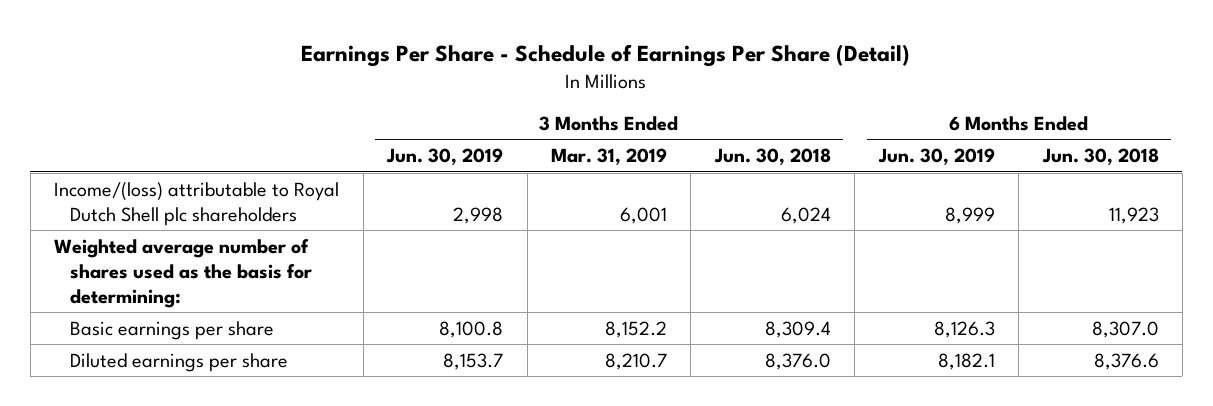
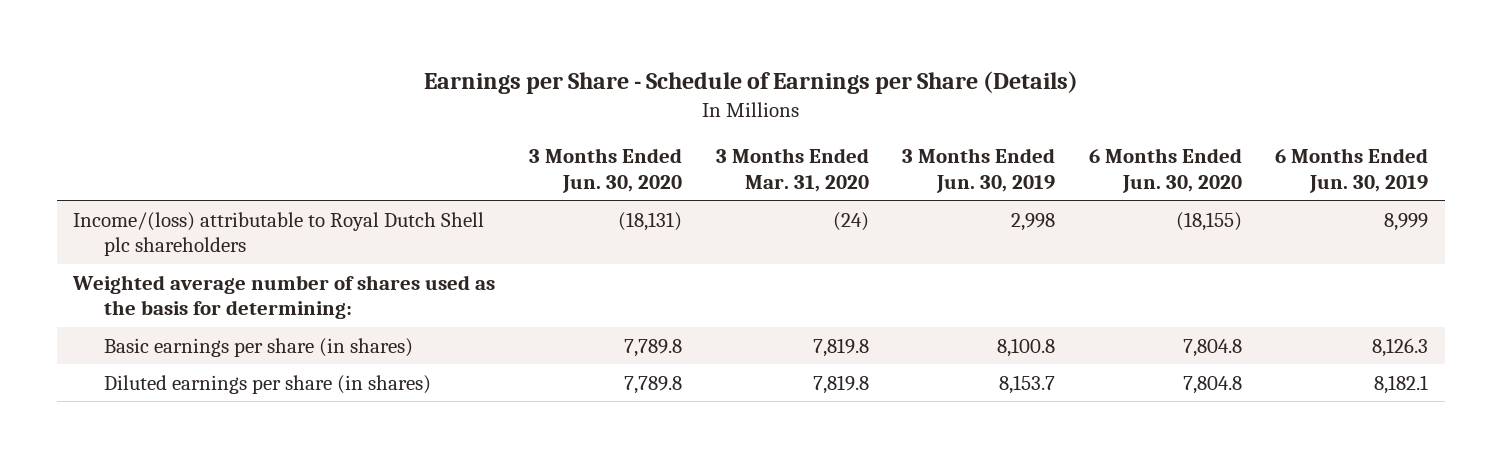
[301,44,911,68] Earnings Per Share - Schedule of Earnings Per Share (Detail) -> [423,70,1078,94] Earnings per Share - Schedule of Earnings per Share (Details)
[550,148,667,166] Mar. 31, 2019 -> none
[713,148,831,166] Jun. 30, 2018 -> none
[1041,148,1159,166] Jun. 30, 2018 -> none
none -> [529,148,683,193] 3 Months Ended Jun. 30, 2020
none -> [715,148,869,192] 3 Months Ended Mar. 31, 2020
none -> [1088,148,1242,193] 6 Months Ended Jun. 30, 2020
[69,320,274,340] Basic earnings per share -> [103,337,413,357] Basic earnings per share (in shares)
[69,352,288,372] Diluted earnings per share -> [103,374,431,394] Diluted earnings per share (in shares)

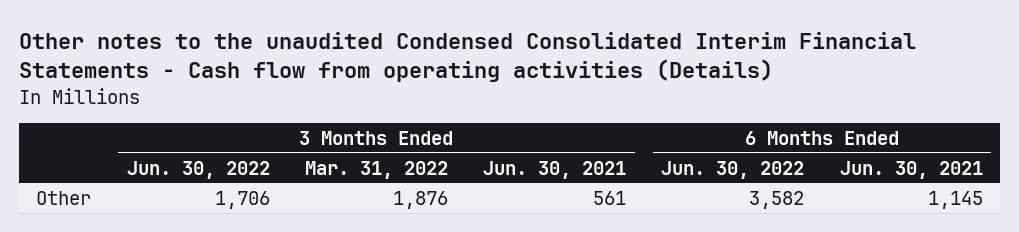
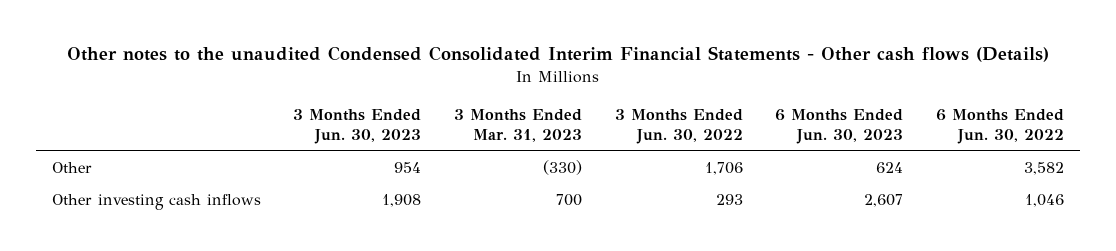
[18,31,916,83] Other notes to the unaudited Condensed Consolidated Interim Financial Statements - Cash flow from operating activities (Details) -> [66,46,1049,63] Other notes to the unaudited Condensed Consolidated Interim Financial Statements - Other cash flows (Details)
[304,160,448,179] Mar. 31, 2022 -> none
[483,160,627,179] Jun. 30, 2021 -> none
[839,160,983,179] Jun. 30, 2021 -> none
none -> [293,108,422,144] 3 Months Ended Jun. 30, 2023
none -> [454,108,583,142] 3 Months Ended Mar. 31, 2023
none -> [775,108,904,144] 6 Months Ended Jun. 30, 2023
none -> [51,193,261,210] Other investing cash inflows

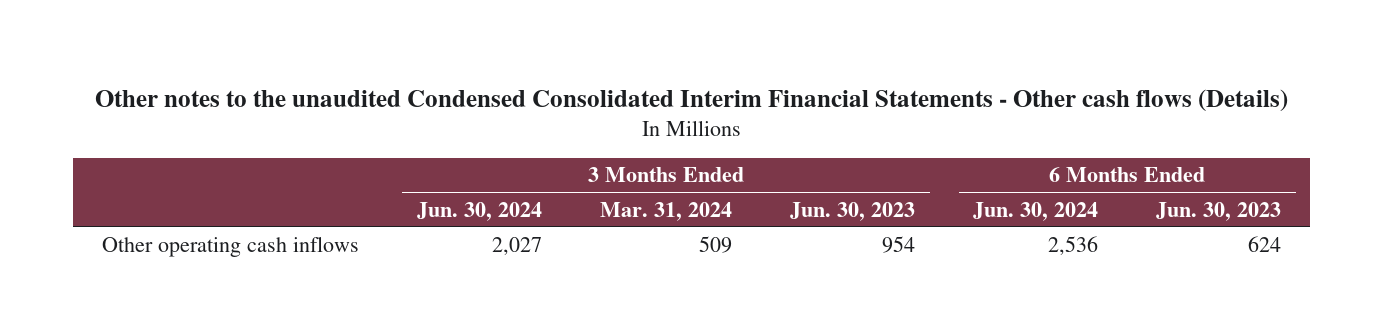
[454,108,583,142] 3 Months Ended Mar. 31, 2023 -> none
[614,108,743,144] 3 Months Ended Jun. 30, 2022 -> none
[935,108,1064,144] 6 Months Ended Jun. 30, 2022 -> none
none -> [416,201,542,221] Jun. 30, 2024
none -> [599,201,732,221] Mar. 31, 2024
none -> [973,201,1099,221] Jun. 30, 2024
[51,193,261,210] Other investing cash inflows -> none
[51,161,92,173] Other -> [101,236,359,258] Other operating cash inflows

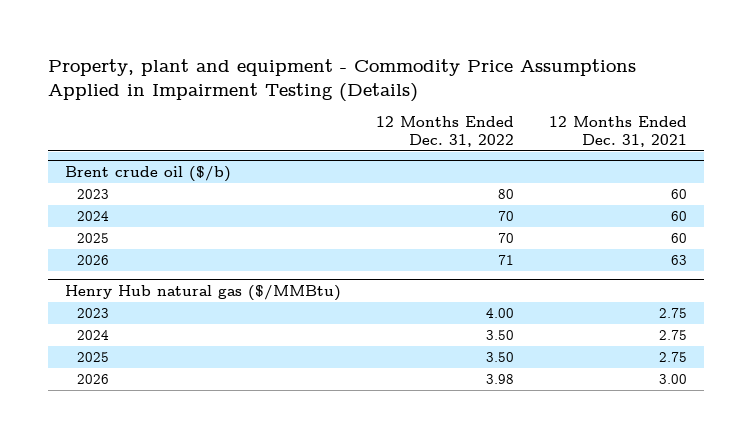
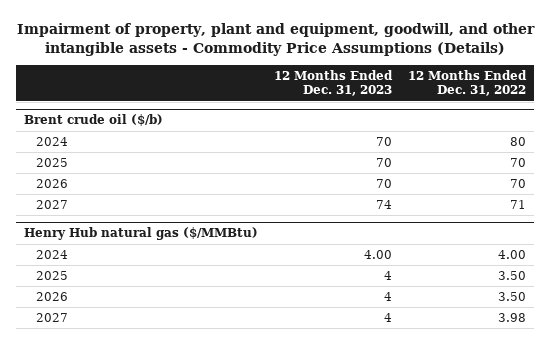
[48,58,637,102] Property, plant and equipment - Commodity Price Assumptions Applied in Impairment Testing (Details) -> [16,23,535,56] Impairment of property, plant and equipment, goodwill, and other intangible assets - Commodity Price Assumptions (Details)
[548,116,687,147] 12 Months Ended Dec. 31, 2021 -> none
none -> [273,69,393,97] 12 Months Ended Dec. 31, 2023
[77,211,110,222] 2024 -> none
[77,189,110,200] 2023 -> [35,137,68,147] 2024
[498,255,515,266] 71 -> [510,179,527,189] 70
none -> [35,200,68,210] 2027
[77,330,110,341] 2024 -> none
[77,308,110,319] 2023 -> [35,250,68,260] 2024
[486,374,515,385] 3.98 -> [498,292,527,302] 3.50
none -> [35,313,68,323] 2027

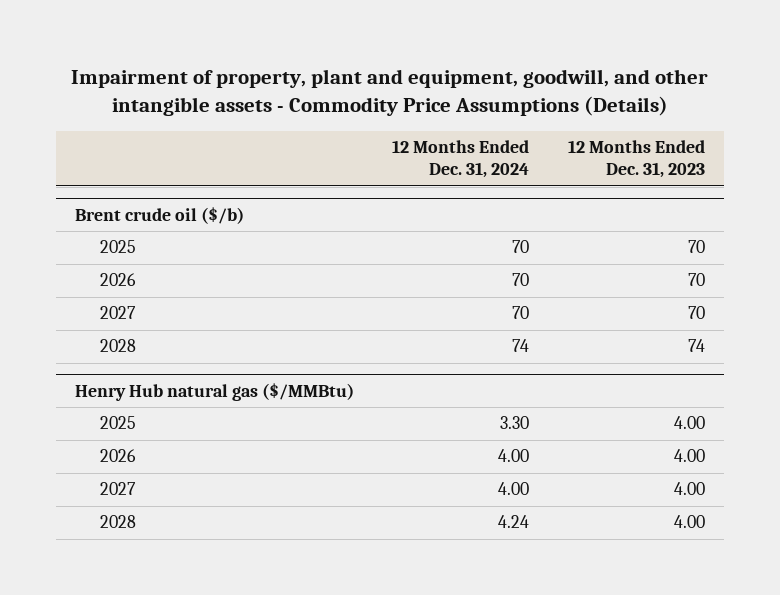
[408,69,528,97] 12 Months Ended Dec. 31, 2022 -> none
none -> [392,139,530,179] 12 Months Ended Dec. 31, 2024
[35,137,68,147] 2024 -> none
[375,200,392,210] 74 -> [687,306,705,320] 70
none -> [100,339,137,353] 2028
[35,271,68,281] 2025 -> none
[35,250,68,260] 2024 -> [100,416,137,430] 2025
[383,292,392,302] 4 -> [673,449,705,463] 4.00
[383,313,392,323] 4 -> [673,482,705,496] 4.00
none -> [100,515,137,529] 2028

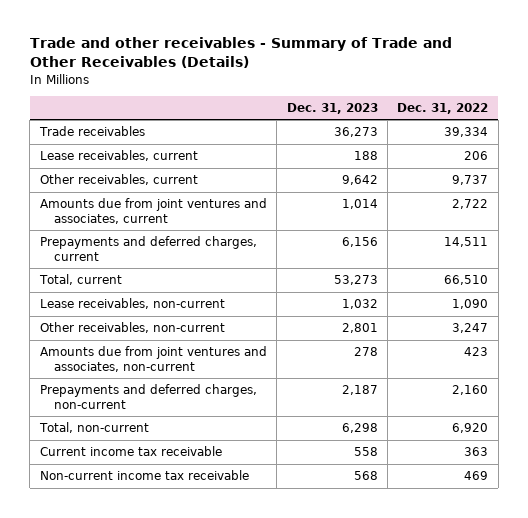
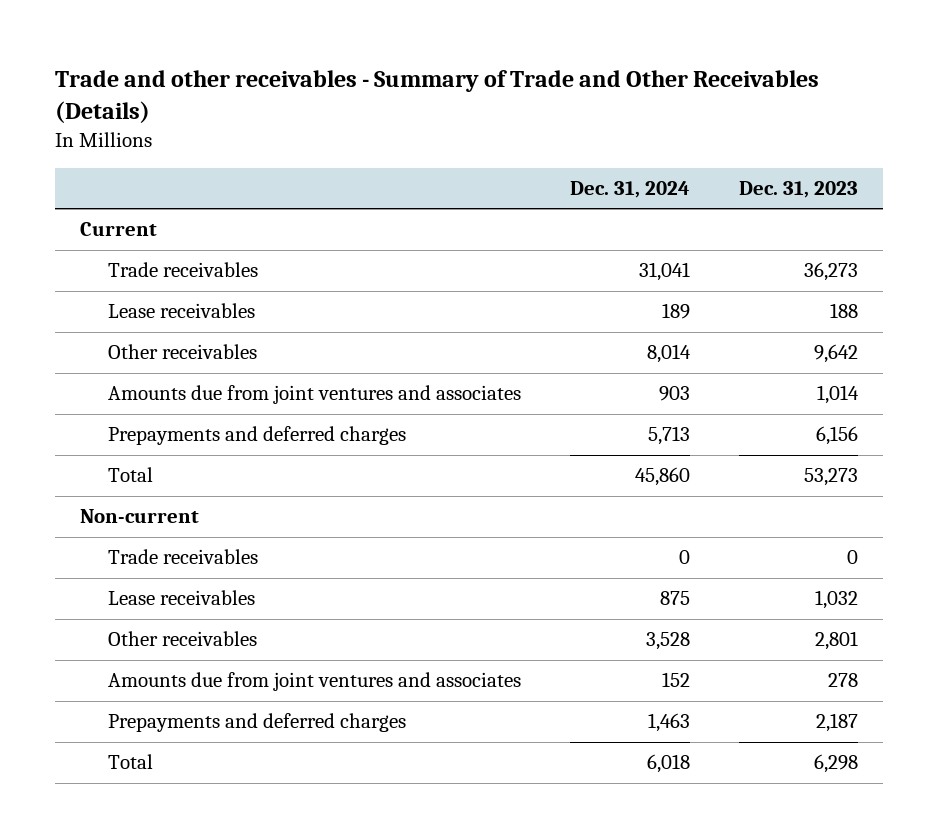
[397,102,489,114] Dec. 31, 2022 -> none
none -> [569,181,690,199] Dec. 31, 2024
none -> [80,222,158,237] Current
[39,446,222,457] Current income tax receivable -> none
[39,470,249,481] Non-current income tax receivable -> none
[39,150,198,162] Lease receivables, current -> [107,303,255,319] Lease receivables
[39,174,198,186] Other receivables, current -> [107,344,257,360] Other receivables
[39,198,267,224] Amounts due from joint ventures and associates, current -> [107,385,521,405] Amounts due from joint ventures and associates
[39,236,257,261] Prepayments and deferred charges, current -> [107,426,406,446] Prepayments and deferred charges
[38,274,122,286] Total, current -> [107,467,153,483] Total
none -> [80,509,200,524] Non-current
none -> [107,549,258,565] Trade receivables
[39,298,225,310] Lease receivables, non-current -> [107,590,255,606] Lease receivables
[39,322,225,334] Other receivables, non-current -> [107,631,257,647] Other receivables
[39,346,267,372] Amounts due from joint ventures and associates, non-current -> [107,672,521,692] Amounts due from joint ventures and associates
[39,384,257,409] Prepayments and deferred charges, non-current -> [107,713,406,733] Prepayments and deferred charges
[38,422,149,434] Total, non-current -> [107,754,153,770] Total

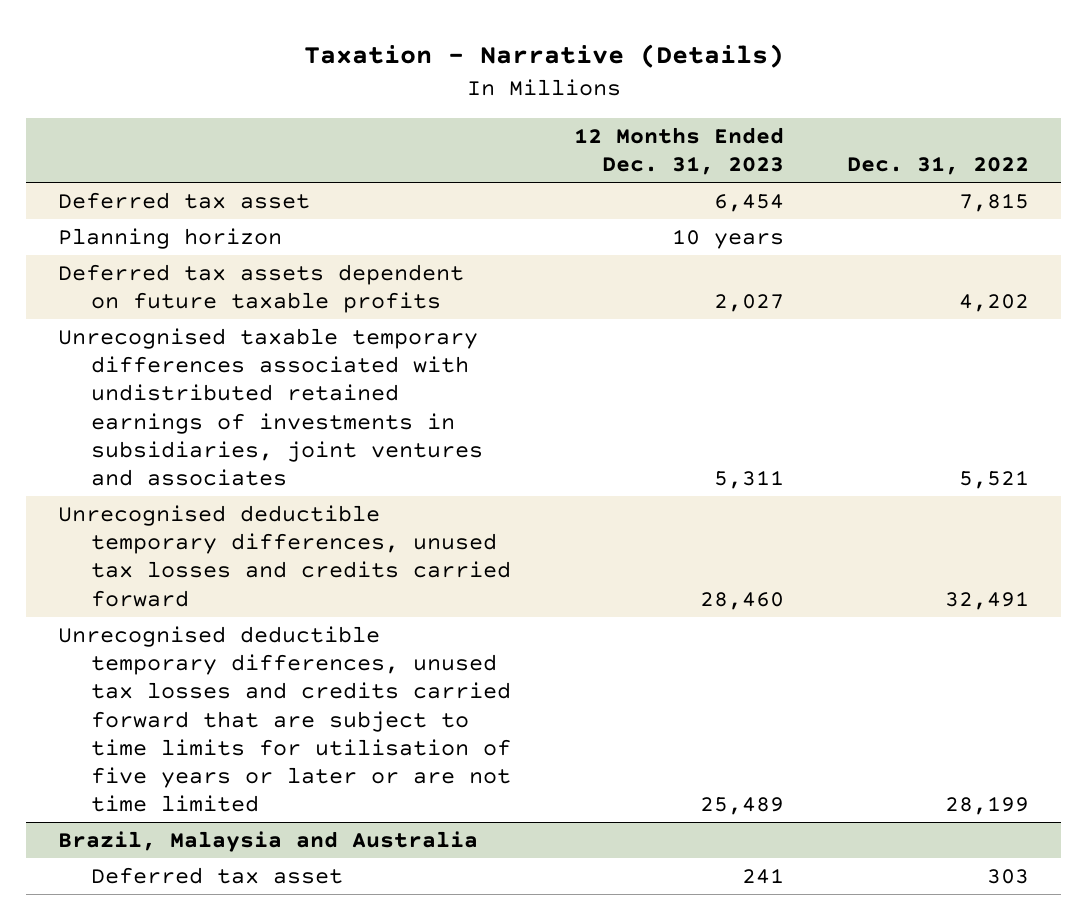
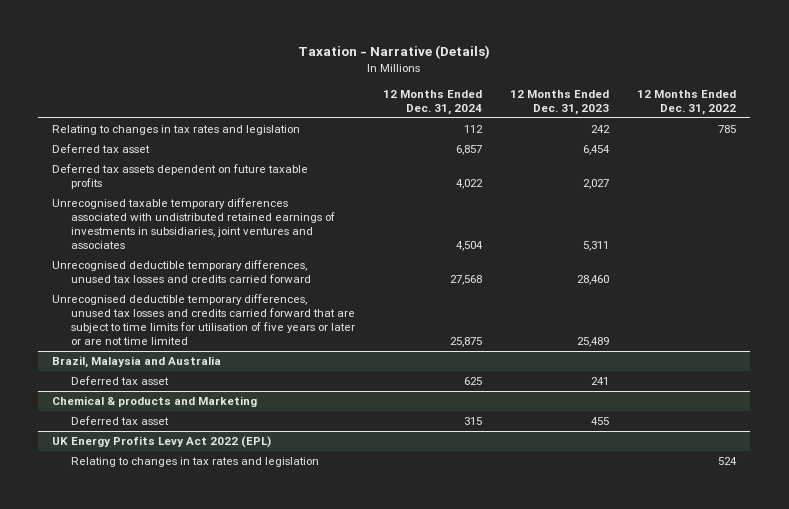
[847,156,1030,176] Dec. 31, 2022 -> none
none -> [382,89,482,115] 12 Months Ended Dec. 31, 2024
none -> [637,89,737,115] 12 Months Ended Dec. 31, 2022
none -> [52,125,301,136] Relating to changes in tax rates and legislation
[57,227,282,249] Planning horizon -> none
none -> [52,396,258,408] Chemical & products and Marketing
none -> [70,416,169,426] Deferred tax asset
none -> [52,436,272,449] UK Energy Profits Levy Act 2022 (EPL)
none -> [70,457,319,468] Relating to changes in tax rates and legislation

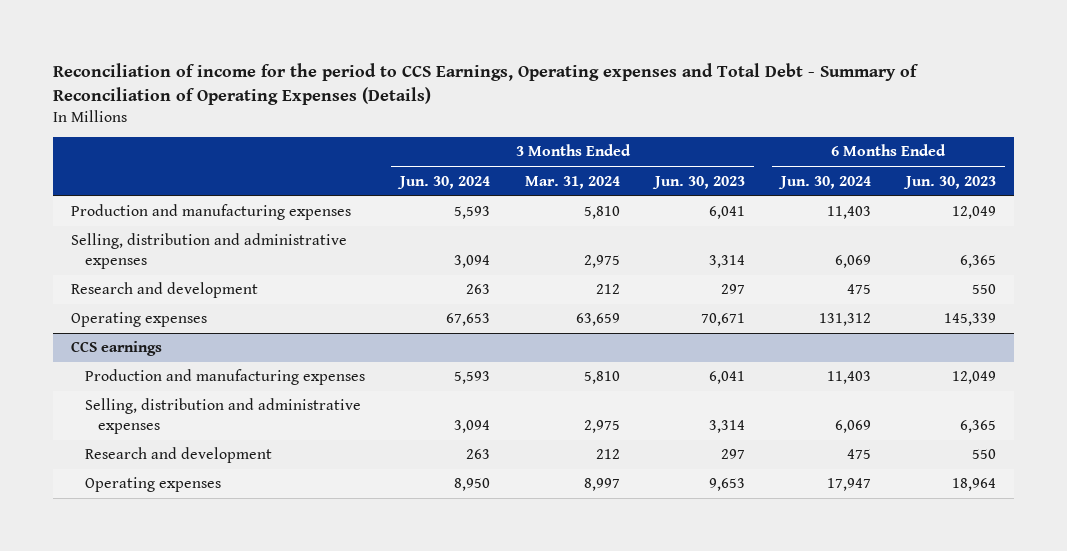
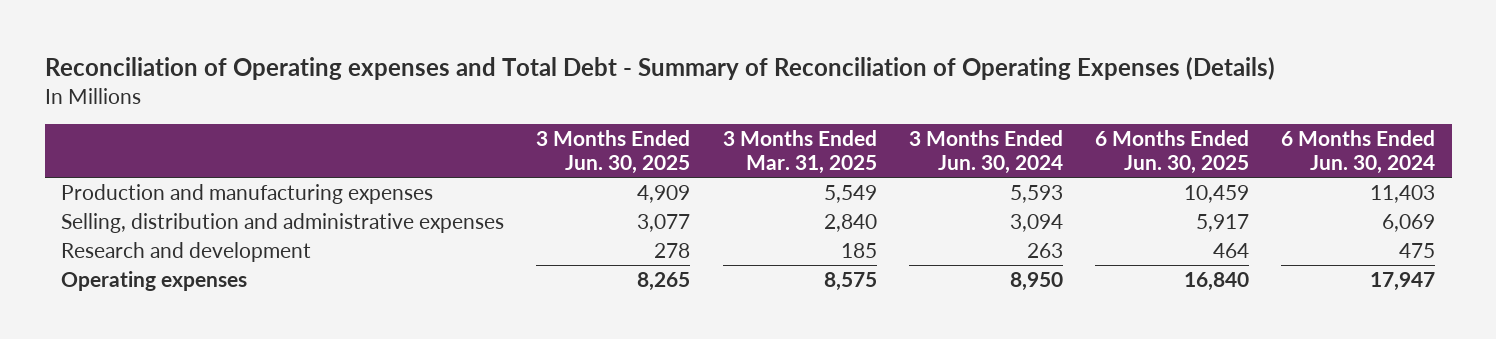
[53,63,920,105] Reconciliation of income for the period to CCS Earnings, Operating expenses and Total Debt - Summary of Reconciliation of Operating Expenses (Details) -> [44,57,1275,81] Reconciliation of Operating expenses and Total Debt - Summary of Reconciliation of Operating Expenses (Details)
[525,175,621,189] Mar. 31, 2024 -> none
[652,175,746,189] Jun. 30, 2023 -> none
[902,175,996,189] Jun. 30, 2023 -> none
none -> [536,130,691,174] 3 Months Ended Jun. 30, 2025
none -> [722,130,877,174] 3 Months Ended Mar. 31, 2025
none -> [1095,130,1250,174] 6 Months Ended Jun. 30, 2025
[70,312,207,328] Operating expenses -> none
[70,341,162,357] CCS earnings -> none
[84,369,365,386] Production and manufacturing expenses -> none
[84,398,361,434] Selling, distribution and administrative expenses -> none
[84,447,272,464] Research and development -> none

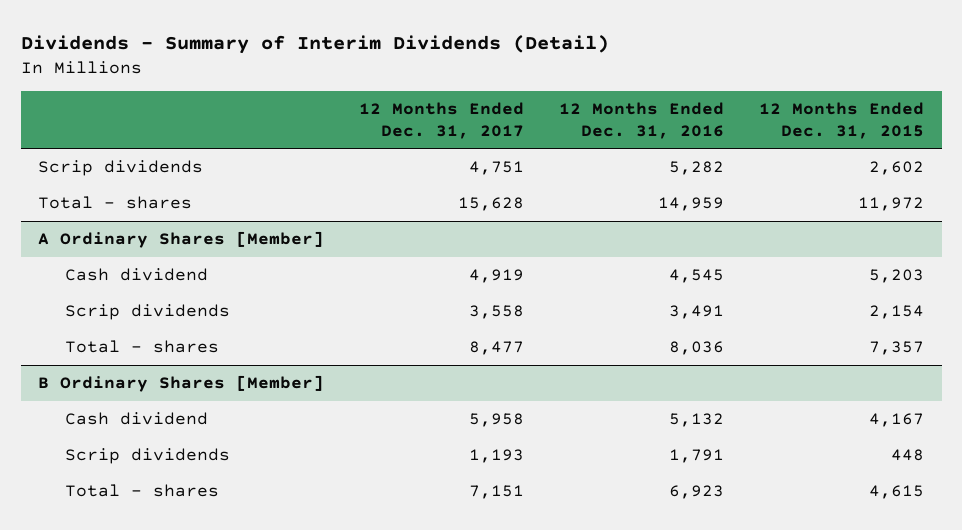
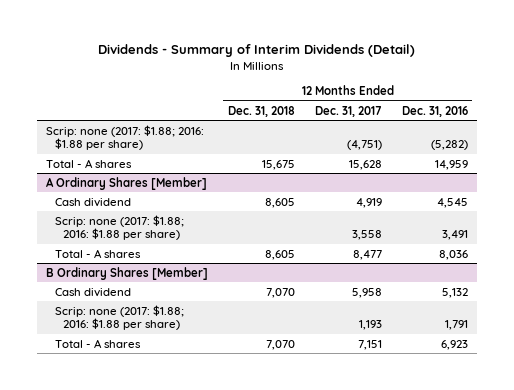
[759,101,925,139] 12 Months Ended Dec. 31, 2015 -> none
none -> [228,105,296,117] Dec. 31, 2018
[38,160,204,177] Scrip dividends -> none
none -> [46,124,205,151] Scrip: none (2017: $1.88; 2016: $1.88 per share)
[38,196,193,210] Total - shares -> [46,158,133,168] Total - A shares
[65,304,231,321] Scrip dividends -> [54,214,184,241] Scrip: none (2017: $1.88; 2016: $1.88 per share)
[65,340,220,354] Total - shares -> [54,248,141,258] Total - A shares
[65,448,231,465] Scrip dividends -> [54,304,184,331] Scrip: none (2017: $1.88; 2016: $1.88 per share)
[65,484,220,498] Total - shares -> [54,338,141,348] Total - A shares

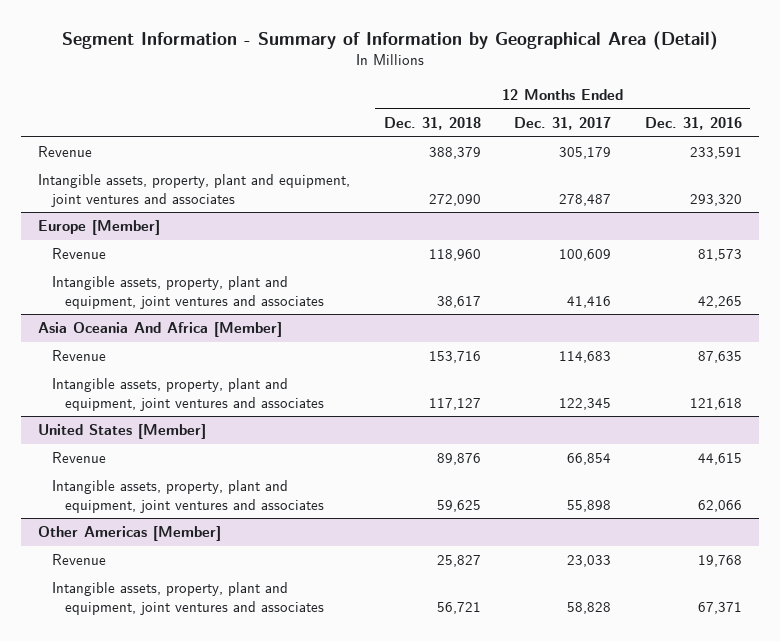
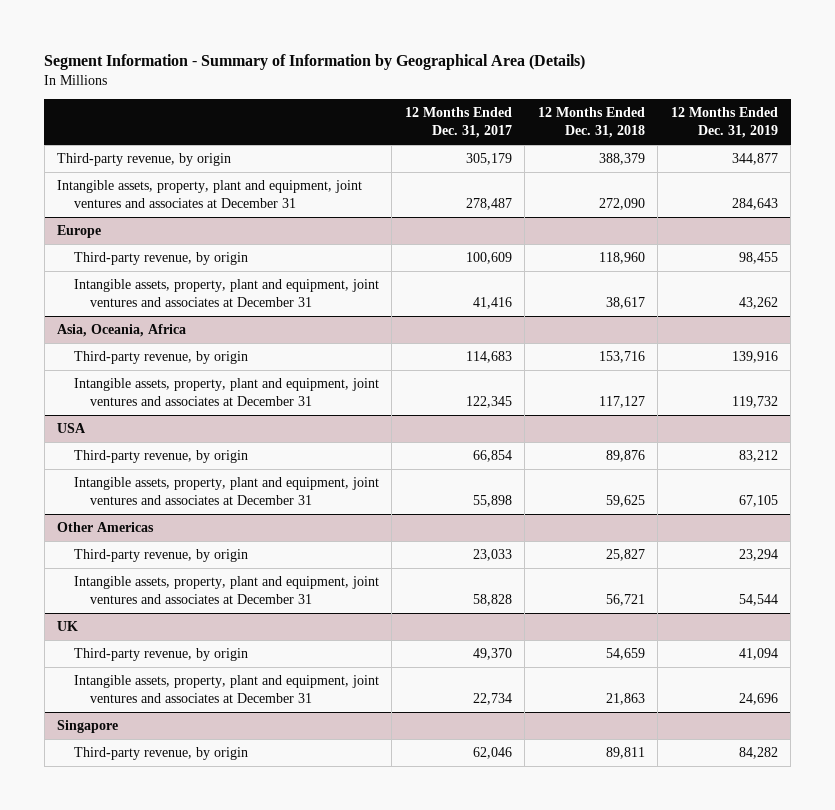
[62,30,719,50] Segment Information - Summary of Information by Geographical Area (Detail) -> [44,54,586,71] Segment Information - Summary of Information by Geographical Area (Details)
[645,117,743,131] Dec. 31, 2016 -> none
none -> [670,107,778,139] 12 Months Ended Dec. 31, 2019
[38,146,93,158] Revenue -> [57,153,232,167] Third-party revenue, by origin
[38,174,351,207] Intangible assets, property, plant and equipment, joint ventures and associates -> [57,180,363,209] Intangible assets, property, plant and equipment, joint ventures and associates at December 31
[38,220,161,236] Europe [Member] -> [57,225,102,239] Europe
[51,248,106,260] Revenue -> [73,252,248,266] Third-party revenue, by origin
[51,276,325,309] Intangible assets, property, plant and equipment, joint ventures and associates -> [73,279,379,308] Intangible assets, property, plant and equipment, joint ventures and associates at December 31
[38,322,283,338] Asia Oceania And Africa [Member] -> [57,324,187,338] Asia, Oceania, Africa
[51,350,106,362] Revenue -> [73,351,248,365] Third-party revenue, by origin
[51,378,325,411] Intangible assets, property, plant and equipment, joint ventures and associates -> [73,378,379,407] Intangible assets, property, plant and equipment, joint ventures and associates at December 31
[38,424,207,440] United States [Member] -> [57,423,87,434] USA
[51,452,106,464] Revenue -> [73,450,248,464] Third-party revenue, by origin
[51,480,325,513] Intangible assets, property, plant and equipment, joint ventures and associates -> [73,477,379,506] Intangible assets, property, plant and equipment, joint ventures and associates at December 31
[38,526,222,542] Other Americas [Member] -> [57,522,155,533] Other Americas
[51,554,106,566] Revenue -> [73,549,248,563] Third-party revenue, by origin
[51,582,325,615] Intangible assets, property, plant and equipment, joint ventures and associates -> [73,576,379,605] Intangible assets, property, plant and equipment, joint ventures and associates at December 31
none -> [57,621,79,632] UK
none -> [73,648,248,662] Third-party revenue, by origin
none -> [73,675,379,704] Intangible assets, property, plant and equipment, joint ventures and associates at December 31
none -> [57,720,119,734] Singapore
none -> [73,747,248,761] Third-party revenue, by origin

